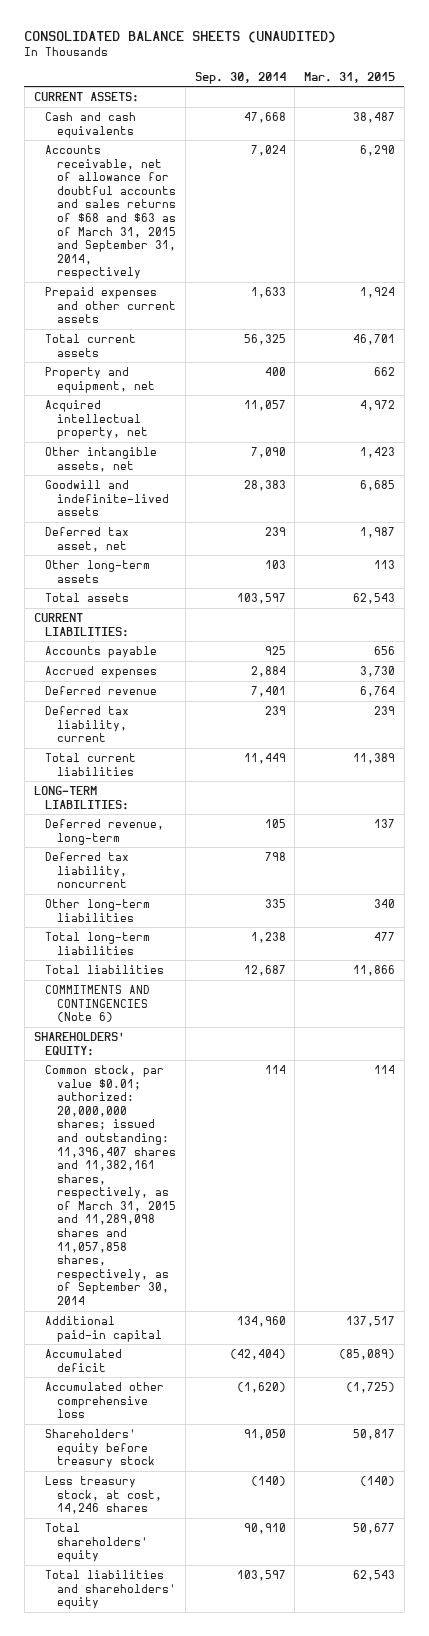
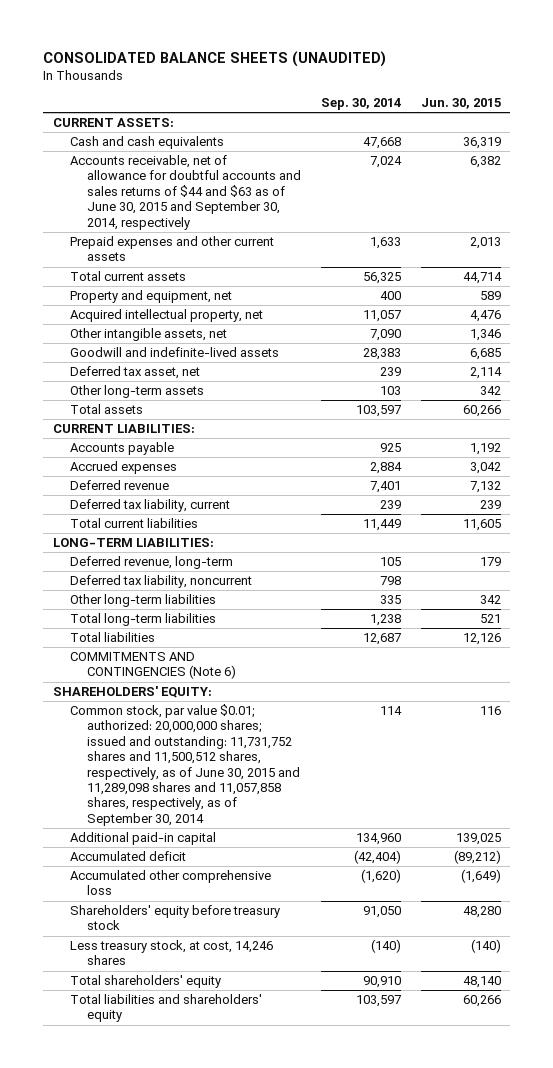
[303,71,395,83] Mar. 31, 2015 -> none
none -> [420,98,501,110] Jun. 30, 2015
[45,144,177,280] Accounts receivable, net of allowance for doubtful accounts and sales returns of $68 and $63 as of March 31, 2015 and September 31, 2014, respectively -> [70,155,302,230] Accounts receivable, net of allowance for doubtful accounts and sales returns of $44 and $63 as of June 30, 2015 and September 30, 2014, respectively
[45,1064,177,1306] Common stock, par value $0.01; authorized: 20,000,000 shares; issued and outstanding: 11,396,407 shares and 11,382,161 shares, respectively, as of March 31, 2015 and 11,289,098 shares and 11,057,858 shares, respectively, as of September 30, 2014 -> [70,704,301,826] Common stock, par value $0.01; authorized: 20,000,000 shares; issued and outstanding: 11,731,752 shares and 11,500,512 shares, respectively, as of June 30, 2015 and 11,289,098 shares and 11,057,858 shares, respectively, as of September 30, 2014

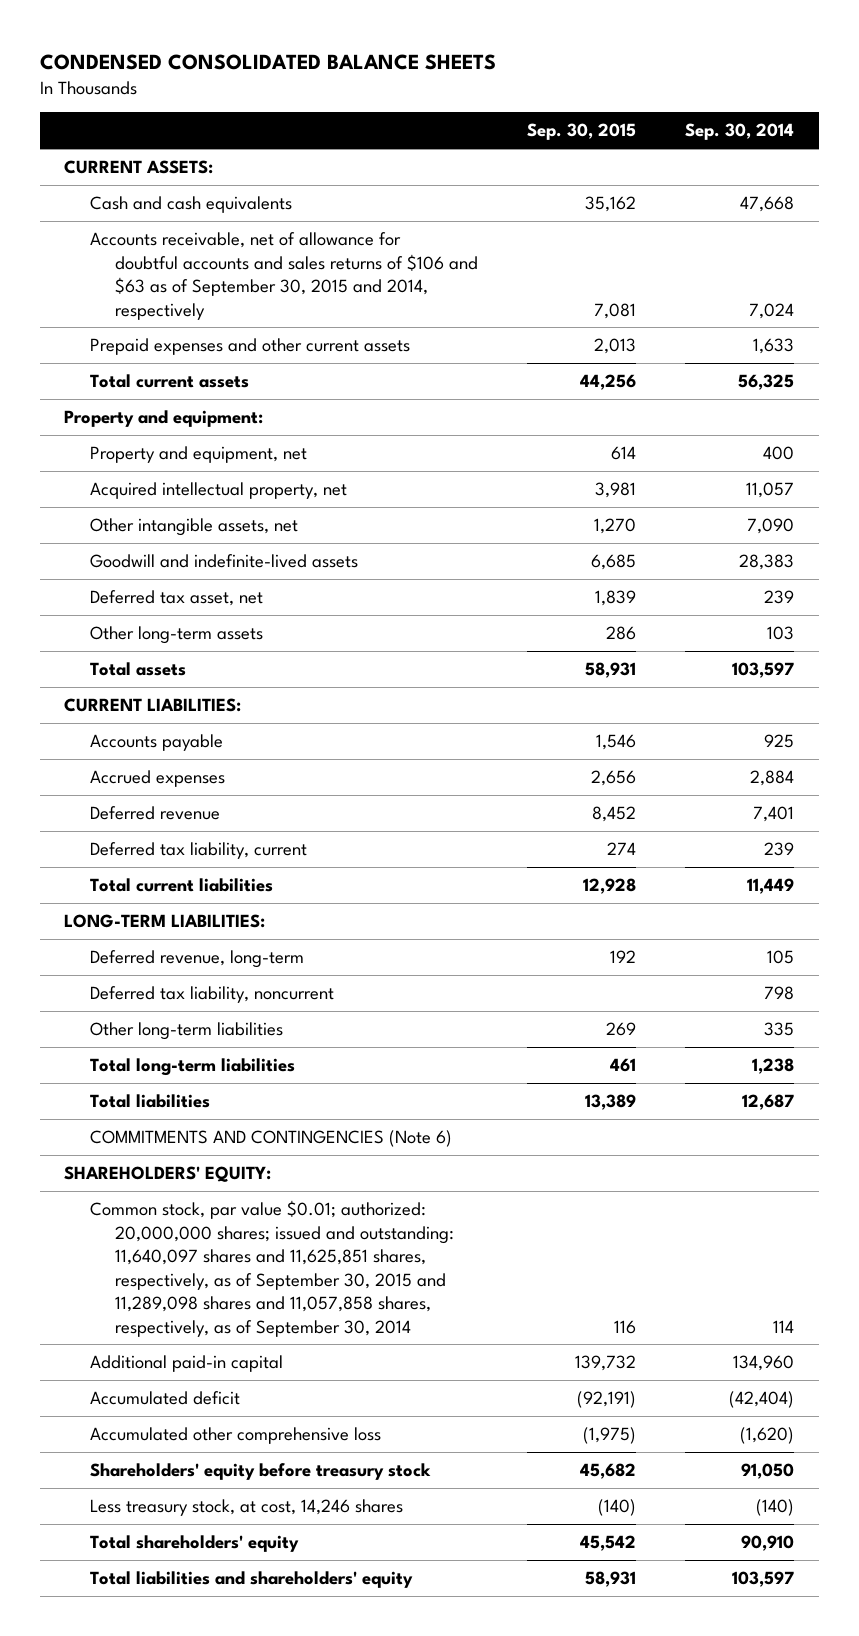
[43,50,387,67] CONSOLIDATED BALANCE SHEETS (UNAUDITED) -> [39,53,496,70] CONDENSED CONSOLIDATED BALANCE SHEETS
[420,98,501,110] Jun. 30, 2015 -> none
none -> [527,123,637,141] Sep. 30, 2015
[70,155,302,230] Accounts receivable, net of allowance for doubtful accounts and sales returns of $44 and $63 as of June 30, 2015 and September 30, 2014, respectively -> [89,232,479,320] Accounts receivable, net of allowance for doubtful accounts and sales returns of $106 and $63 as of September 30, 2015 and 2014, respectively
none -> [64,410,264,428] Property and equipment:
[70,704,301,826] Common stock, par value $0.01; authorized: 20,000,000 shares; issued and outstanding: 11,731,752 shares and 11,500,512 shares, respectively, as of June 30, 2015 and 11,289,098 shares and 11,057,858 shares, respectively, as of September 30, 2014 -> [89,1200,455,1337] Common stock, par value $0.01; authorized: 20,000,000 shares; issued and outstanding: 11,640,097 shares and 11,625,851 shares, respectively, as of September 30, 2015 and 11,289,098 shares and 11,057,858 shares, respectively, as of September 30, 2014

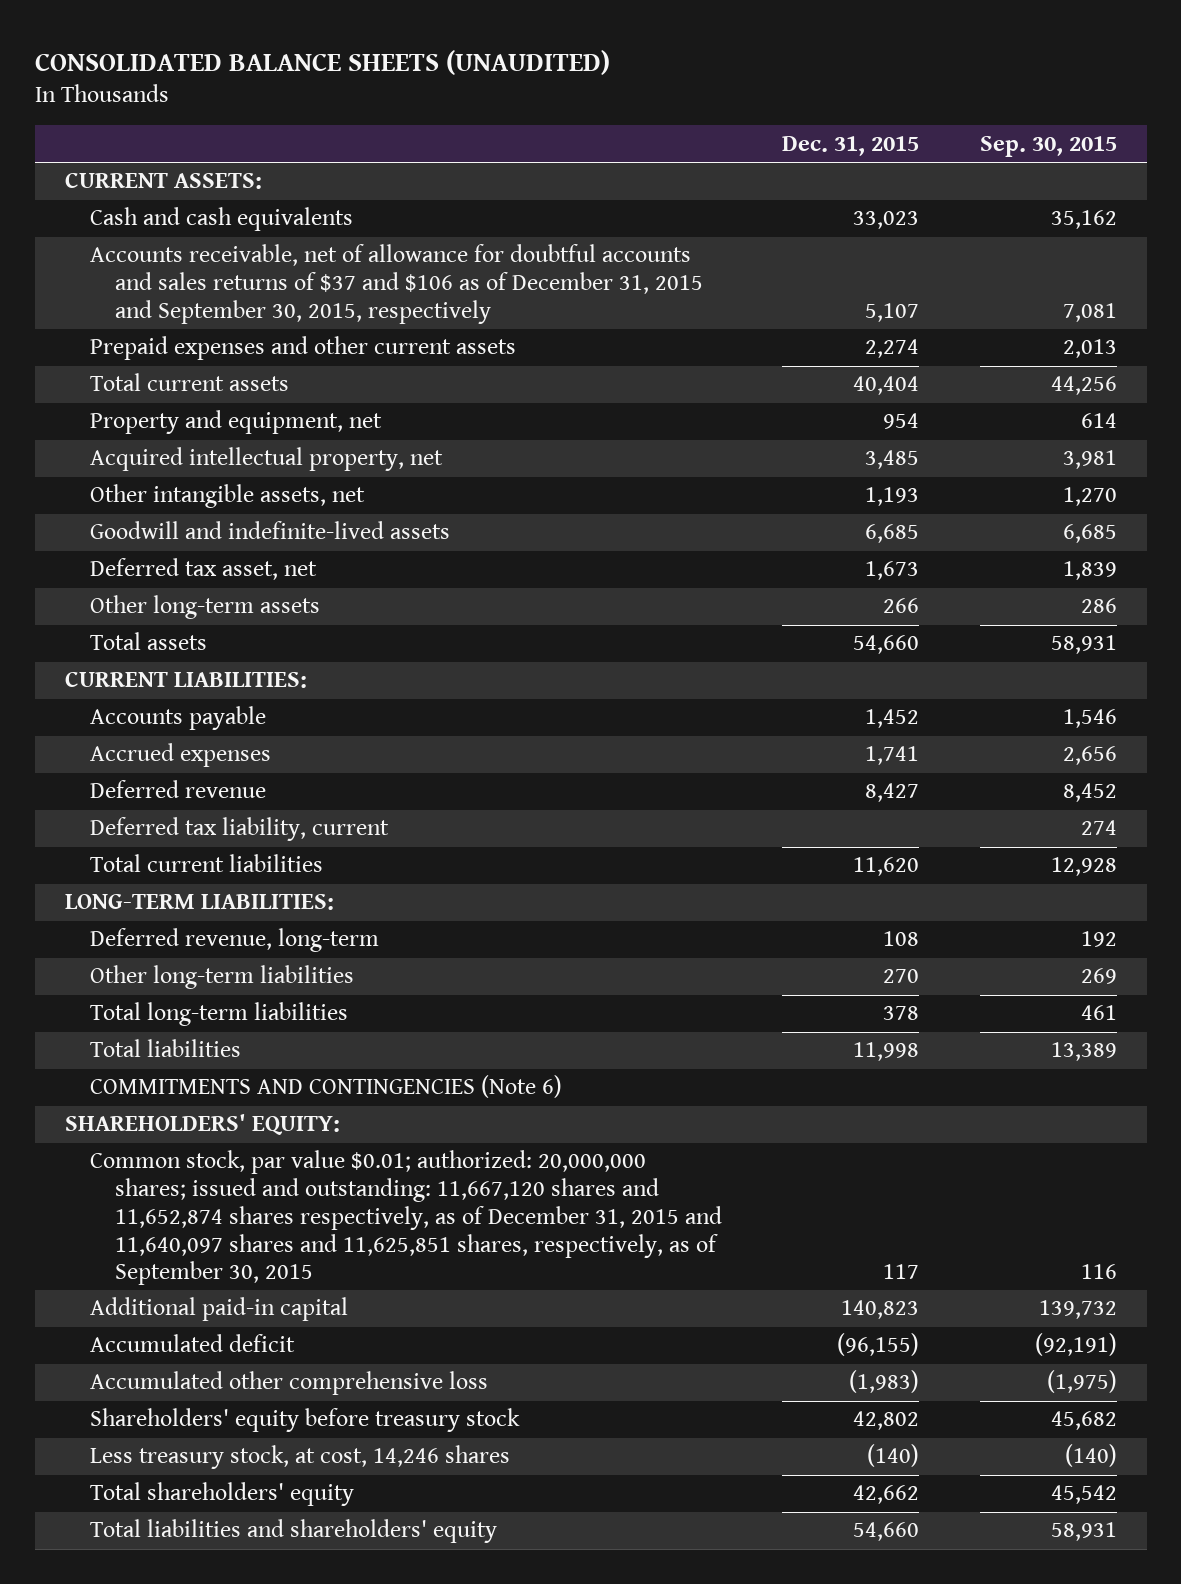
[39,53,496,70] CONDENSED CONSOLIDATED BALANCE SHEETS -> [34,49,610,75] CONSOLIDATED BALANCE SHEETS (UNAUDITED)
[685,123,795,141] Sep. 30, 2014 -> none
none -> [782,135,920,156] Dec. 31, 2015
[89,232,479,320] Accounts receivable, net of allowance for doubtful accounts and sales returns of $106 and $63 as of September 30, 2015 and 2014, respectively -> [89,244,703,324] Accounts receivable, net of allowance for doubtful accounts and sales returns of $37 and $106 as of December 31, 2015 and September 30, 2015, respectively
[64,410,264,428] Property and equipment: -> none
[89,986,334,1004] Deferred tax liability, noncurrent -> none
[89,1200,455,1337] Common stock, par value $0.01; authorized: 20,000,000 shares; issued and outstanding: 11,640,097 shares and 11,625,851 shares, respectively, as of September 30, 2015 and 11,289,098 shares and 11,057,858 shares, respectively, as of September 30, 2014 -> [89,1150,722,1286] Common stock, par value $0.01; authorized: 20,000,000 shares; issued and outstanding: 11,667,120 shares and 11,652,874 shares respectively, as of December 31, 2015 and 11,640,097 shares and 11,625,851 shares, respectively, as of September 30, 2015

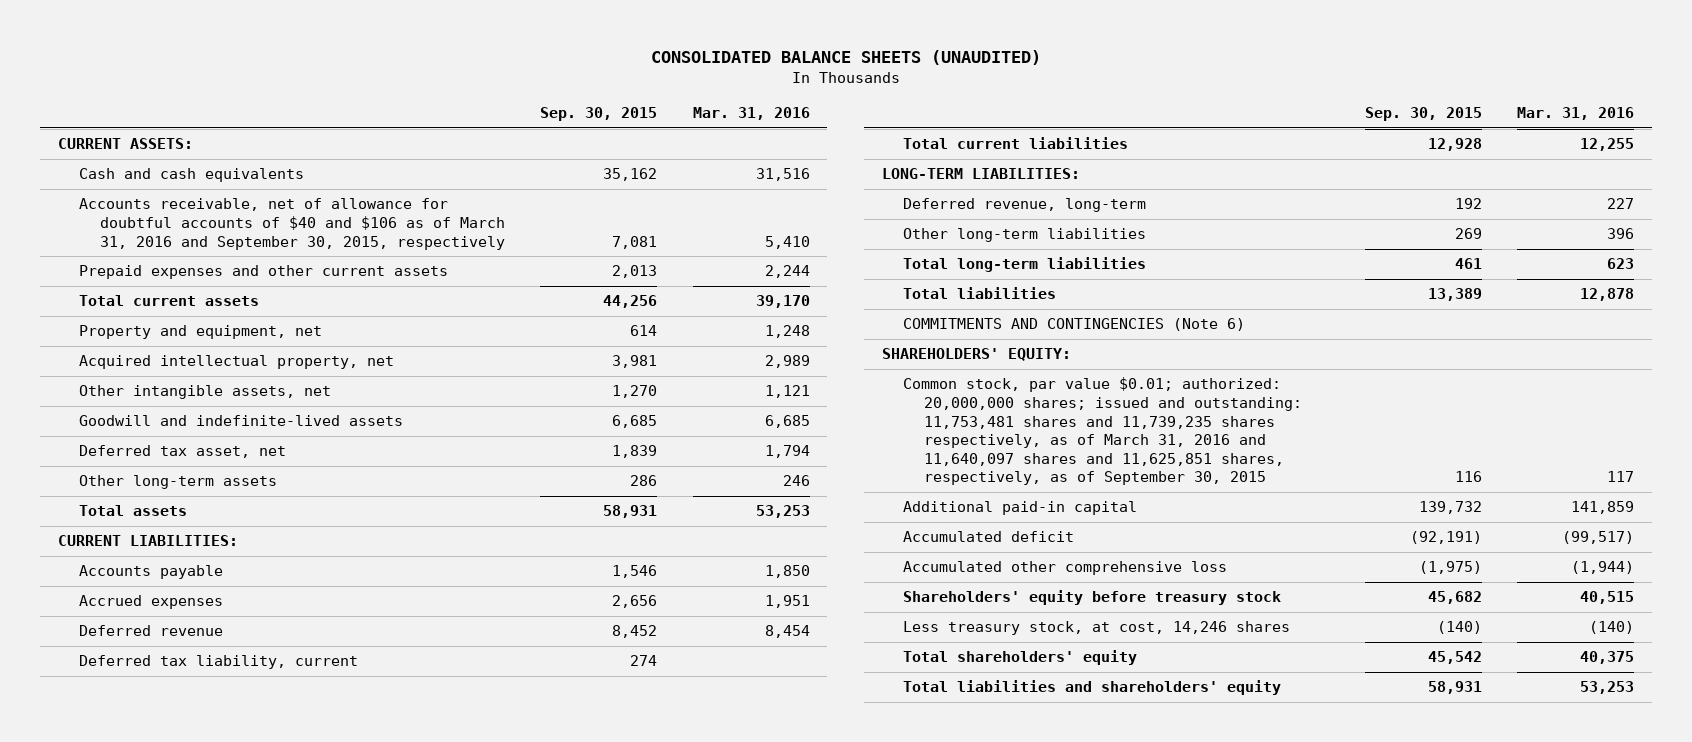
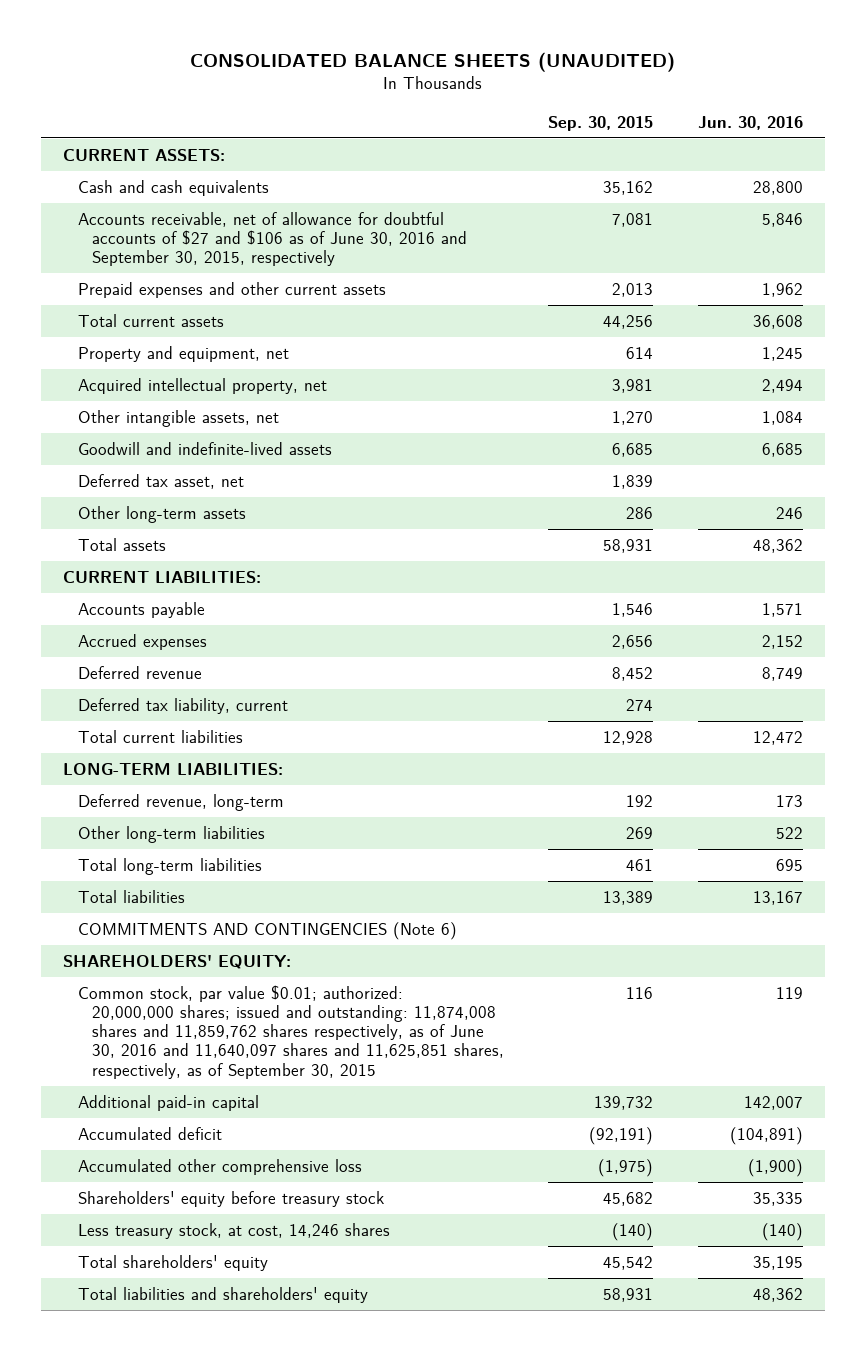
[692,107,810,121] Mar. 31, 2016 -> none
none -> [697,115,803,130] Jun. 30, 2016
[78,198,505,250] Accounts receivable, net of allowance for doubtful accounts of $40 and $106 as of March 31, 2016 and September 30, 2015, respectively -> [77,211,468,267] Accounts receivable, net of allowance for doubtful accounts of $27 and $106 as of June 30, 2016 and September 30, 2015, respectively
[903,377,1303,486] Common stock, par value $0.01; authorized: 20,000,000 shares; issued and outstanding: 11,753,481 shares and 11,739,235 shares respectively, as of March 31, 2016 and 11,640,097 shares and 11,625,851 shares, respectively, as of September 30, 2015 -> [77,984,505,1079] Common stock, par value $0.01; authorized: 20,000,000 shares; issued and outstanding: 11,874,008 shares and 11,859,762 shares respectively, as of June 30, 2016 and 11,640,097 shares and 11,625,851 shares, respectively, as of September 30, 2015

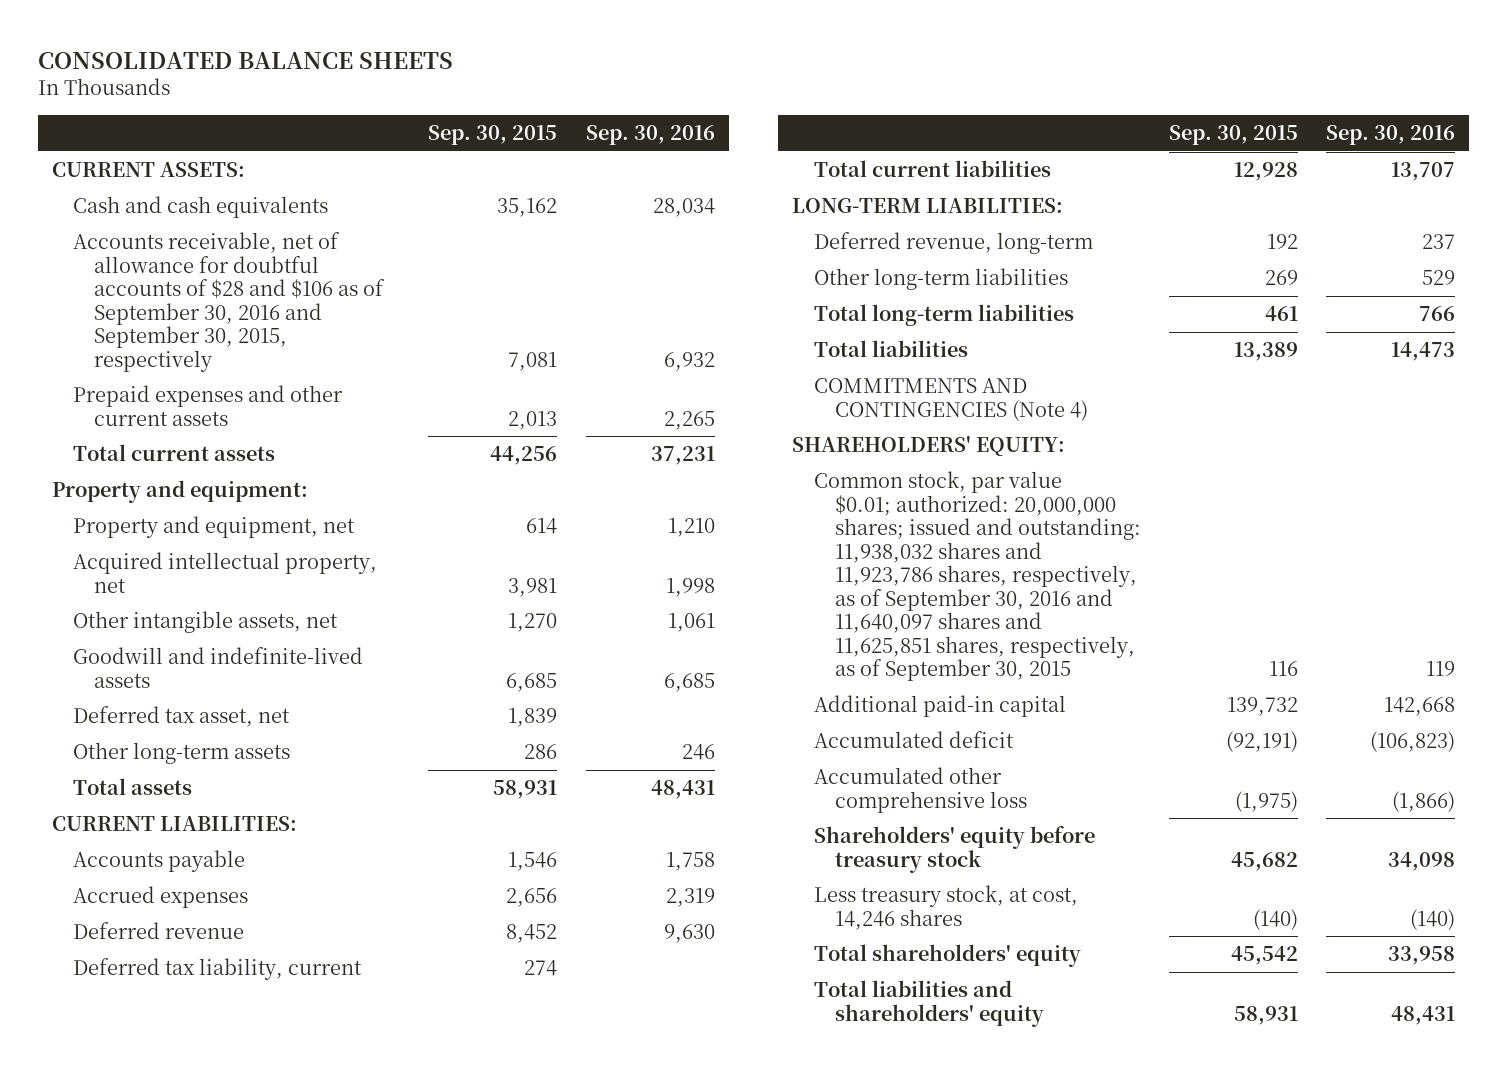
[189,51,675,72] CONSOLIDATED BALANCE SHEETS (UNAUDITED) -> [37,51,453,69] CONSOLIDATED BALANCE SHEETS
[697,115,803,130] Jun. 30, 2016 -> none
none -> [585,125,715,146] Sep. 30, 2016
[77,211,468,267] Accounts receivable, net of allowance for doubtful accounts of $27 and $106 as of June 30, 2016 and September 30, 2015, respectively -> [73,232,386,372] Accounts receivable, net of allowance for doubtful accounts of $28 and $106 as of September 30, 2016 and September 30, 2015, respectively
none -> [51,480,308,504] Property and equipment:
[77,921,457,940] COMMITMENTS AND CONTINGENCIES (Note 6) -> [813,378,1088,421] COMMITMENTS AND CONTINGENCIES (Note 4)
[77,984,505,1079] Common stock, par value $0.01; authorized: 20,000,000 shares; issued and outstanding: 11,874,008 shares and 11,859,762 shares respectively, as of June 30, 2016 and 11,640,097 shares and 11,625,851 shares, respectively, as of September 30, 2015 -> [813,471,1141,682] Common stock, par value $0.01; authorized: 20,000,000 shares; issued and outstanding: 11,938,032 shares and 11,923,786 shares, respectively, as of September 30, 2016 and 11,640,097 shares and 11,625,851 shares, respectively, as of September 30, 2015

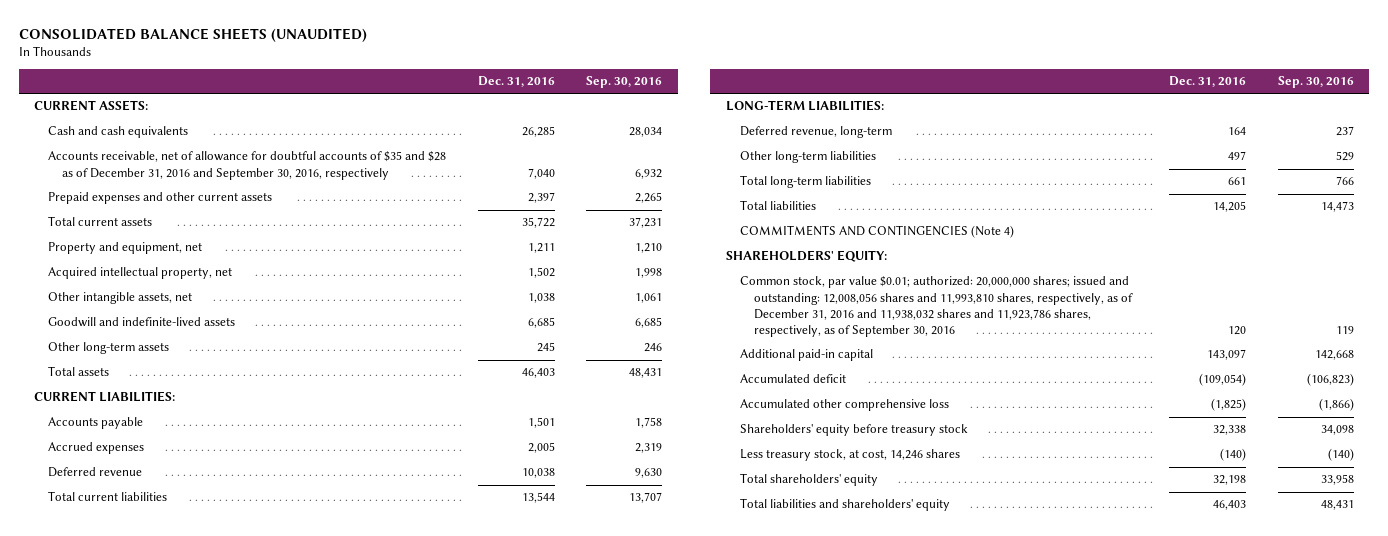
[37,51,453,69] CONSOLIDATED BALANCE SHEETS -> [18,27,367,42] CONSOLIDATED BALANCE SHEETS (UNAUDITED)
[428,125,558,146] Sep. 30, 2015 -> none
none -> [477,76,555,88] Dec. 31, 2016
[73,232,386,372] Accounts receivable, net of allowance for doubtful accounts of $28 and $106 as of September 30, 2016 and September 30, 2015, respectively -> [48,151,447,180] Accounts receivable, net of allowance for doubtful accounts of $35 and $28 as of December 31, 2016 and September 30, 2016, respectively
[51,480,308,504] Property and equipment: -> none
[73,706,291,728] Deferred tax asset, net -> none
[73,958,363,981] Deferred tax liability, current -> none
[813,471,1141,682] Common stock, par value $0.01; authorized: 20,000,000 shares; issued and outstanding: 11,938,032 shares and 11,923,786 shares, respectively, as of September 30, 2016 and 11,640,097 shares and 11,625,851 shares, respectively, as of September 30, 2015 -> [739,276,1133,337] Common stock, par value $0.01; authorized: 20,000,000 shares; issued and outstanding: 12,008,056 shares and 11,993,810 shares, respectively, as of December 31, 2016 and 11,938,032 shares and 11,923,786 shares, respectively, as of September 30, 2016

